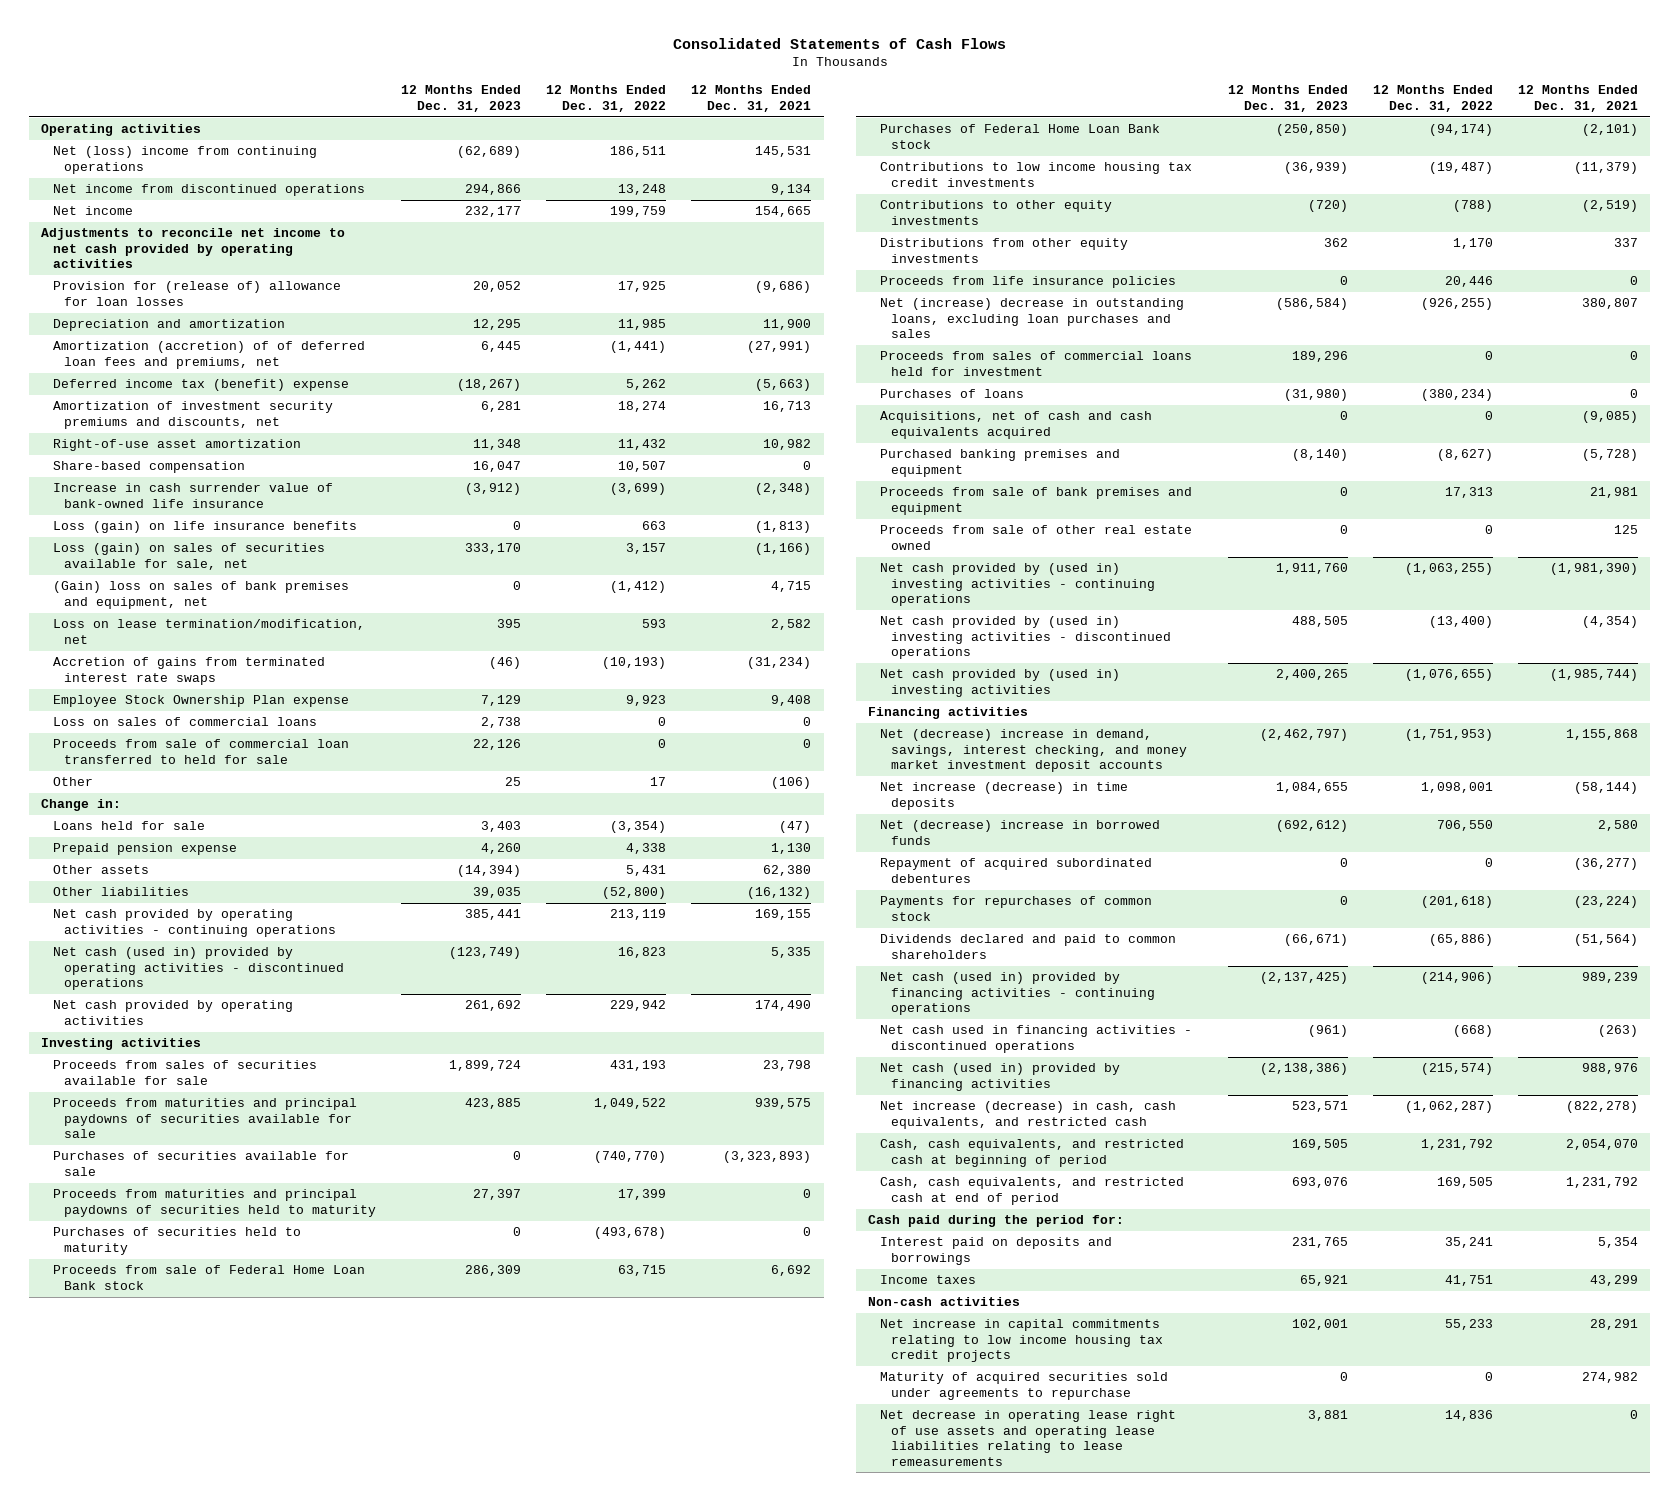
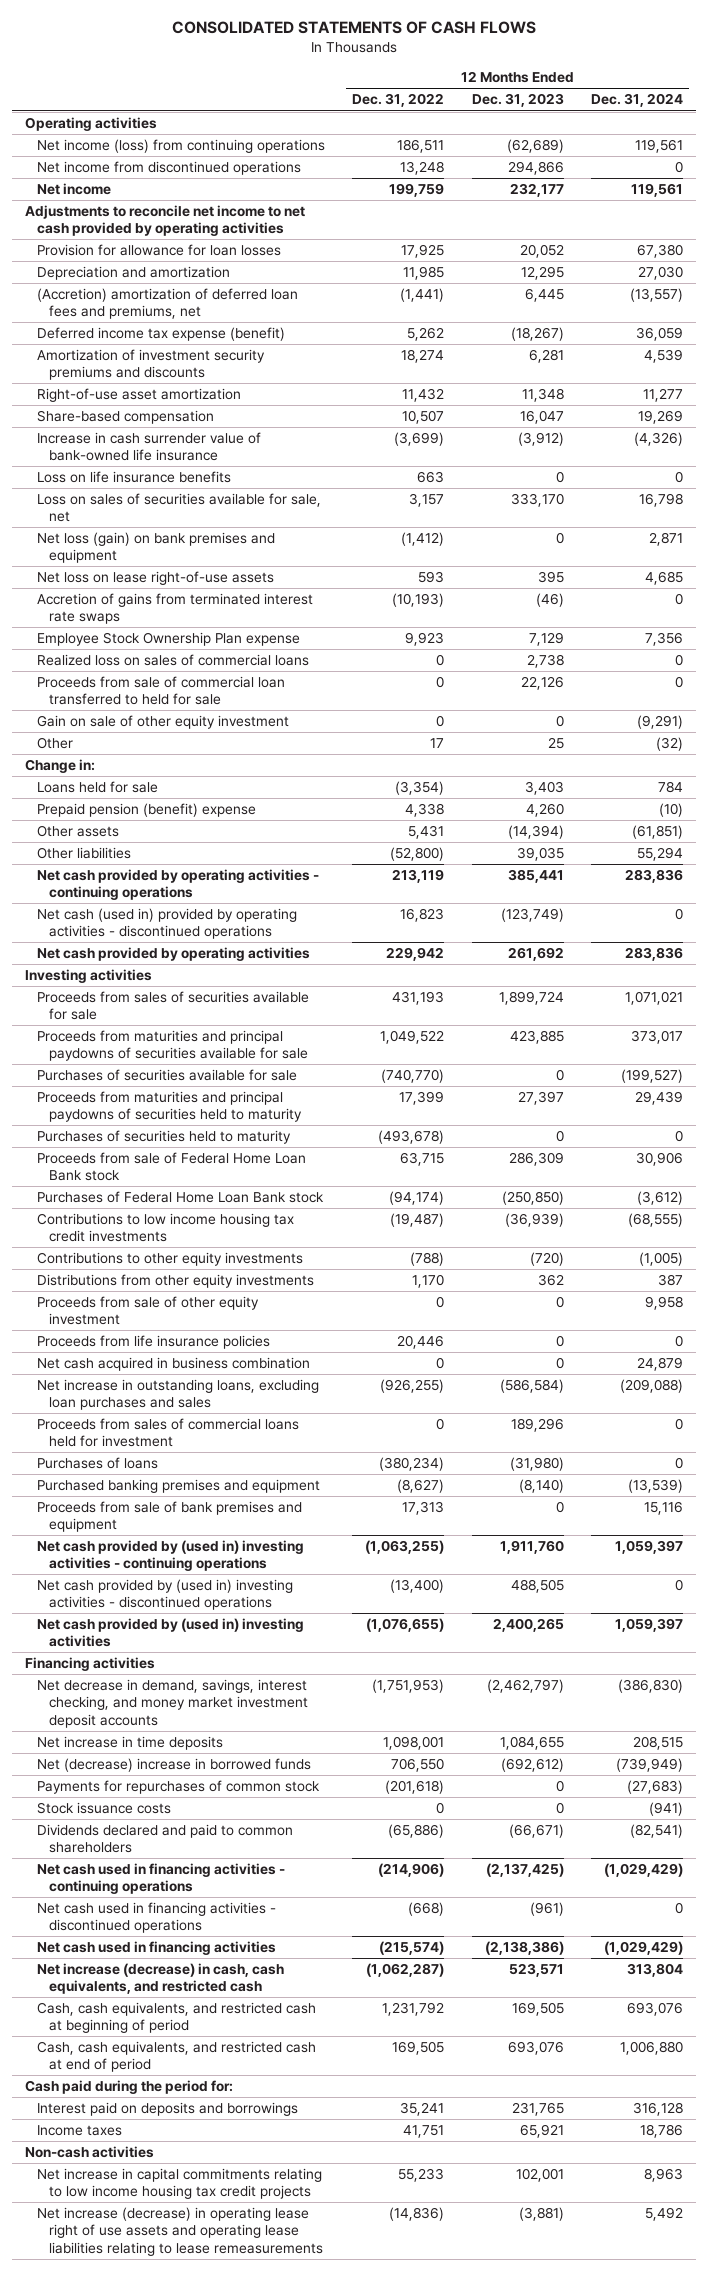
[672,37,1006,49] Consolidated Statements of Cash Flows -> [172,21,537,35] CONSOLIDATED STATEMENTS OF CASH FLOWS
[691,85,812,112] 12 Months Ended Dec. 31, 2021 -> none
none -> [590,93,683,108] Dec. 31, 2024
[52,146,317,174] Net (loss) income from continuing operations -> [37,139,326,154] Net income (loss) from continuing operations
[52,281,341,306] Provision for (release of) allowance for loan losses -> [37,244,282,257] Provision for allowance for loan losses
[52,341,365,369] Amortization (accretion) of of deferred loan fees and premiums, net -> [37,288,299,320] (Accretion) amortization of deferred loan fees and premiums, net
[52,379,349,392] Deferred income tax (benefit) expense -> [37,327,286,342] Deferred income tax expense (benefit)
[52,401,333,429] Amortization of investment security premiums and discounts, net -> [37,349,266,381] Amortization of investment security premiums and discounts
[52,521,357,534] Loss (gain) on life insurance benefits -> [37,471,232,484] Loss on life insurance benefits
[52,543,325,570] Loss (gain) on sales of securities available for sale, net -> [37,493,322,523] Loss on sales of securities available for sale, net
[52,581,349,609] (Gain) loss on sales of bank premises and equipment, net -> [37,532,276,564] Net loss (gain) on bank premises and equipment
[52,619,365,644] Loss on lease termination/modification, net -> [37,571,275,586] Net loss on lease right-of-use assets
[52,717,317,727] Loss on sales of commercial loans -> [37,654,310,667] Realized loss on sales of commercial loans
none -> [37,715,290,730] Gain on sale of other equity investment
[52,843,237,856] Prepaid pension expense -> [37,803,257,818] Prepaid pension (benefit) expense
none -> [37,1296,260,1326] Proceeds from sale of other equity investment
none -> [37,1357,311,1372] Net cash acquired in business combination
[879,298,1184,339] Net (increase) decrease in outstanding loans, excluding loan purchases and sales -> [37,1379,320,1411] Net increase in outstanding loans, excluding loan purchases and sales
[879,411,1152,439] Acquisitions, net of cash and cash equivalents acquired -> none
[879,525,1192,550] Proceeds from sale of other real estate owned -> none
[879,729,1188,773] Net (decrease) increase in demand, savings, interest checking, and money market investment deposit accounts -> [37,1679,308,1728] Net decrease in demand, savings, interest checking, and money market investment deposit accounts
[879,782,1128,810] Net increase (decrease) in time deposits -> [37,1736,224,1751] Net increase in time deposits
[879,858,1152,883] Repayment of acquired subordinated debentures -> none
none -> [37,1802,172,1815] Stock issuance costs
[879,972,1156,1016] Net cash (used in) provided by financing activities - continuing operations -> [37,1863,286,1895] Net cash used in financing activities - continuing operations
[879,1063,1120,1091] Net cash (used in) provided by financing activities -> [37,1941,277,1956] Net cash used in financing activities
[879,1372,1168,1400] Maturity of acquired securities sold under agreements to repurchase -> none
[879,1410,1176,1466] Net decrease in operating lease right of use assets and operating lease liabilities relating to lease remeasurements -> [37,2207,323,2256] Net increase (decrease) in operating lease right of use assets and operating lease liabilities relating to lease remeasurements
[1308,1410,1349,1422] 3,881 -> [518,2207,564,2222] (3,881)
[1445,1410,1494,1422] 14,836 -> [389,2207,445,2222] (14,836)

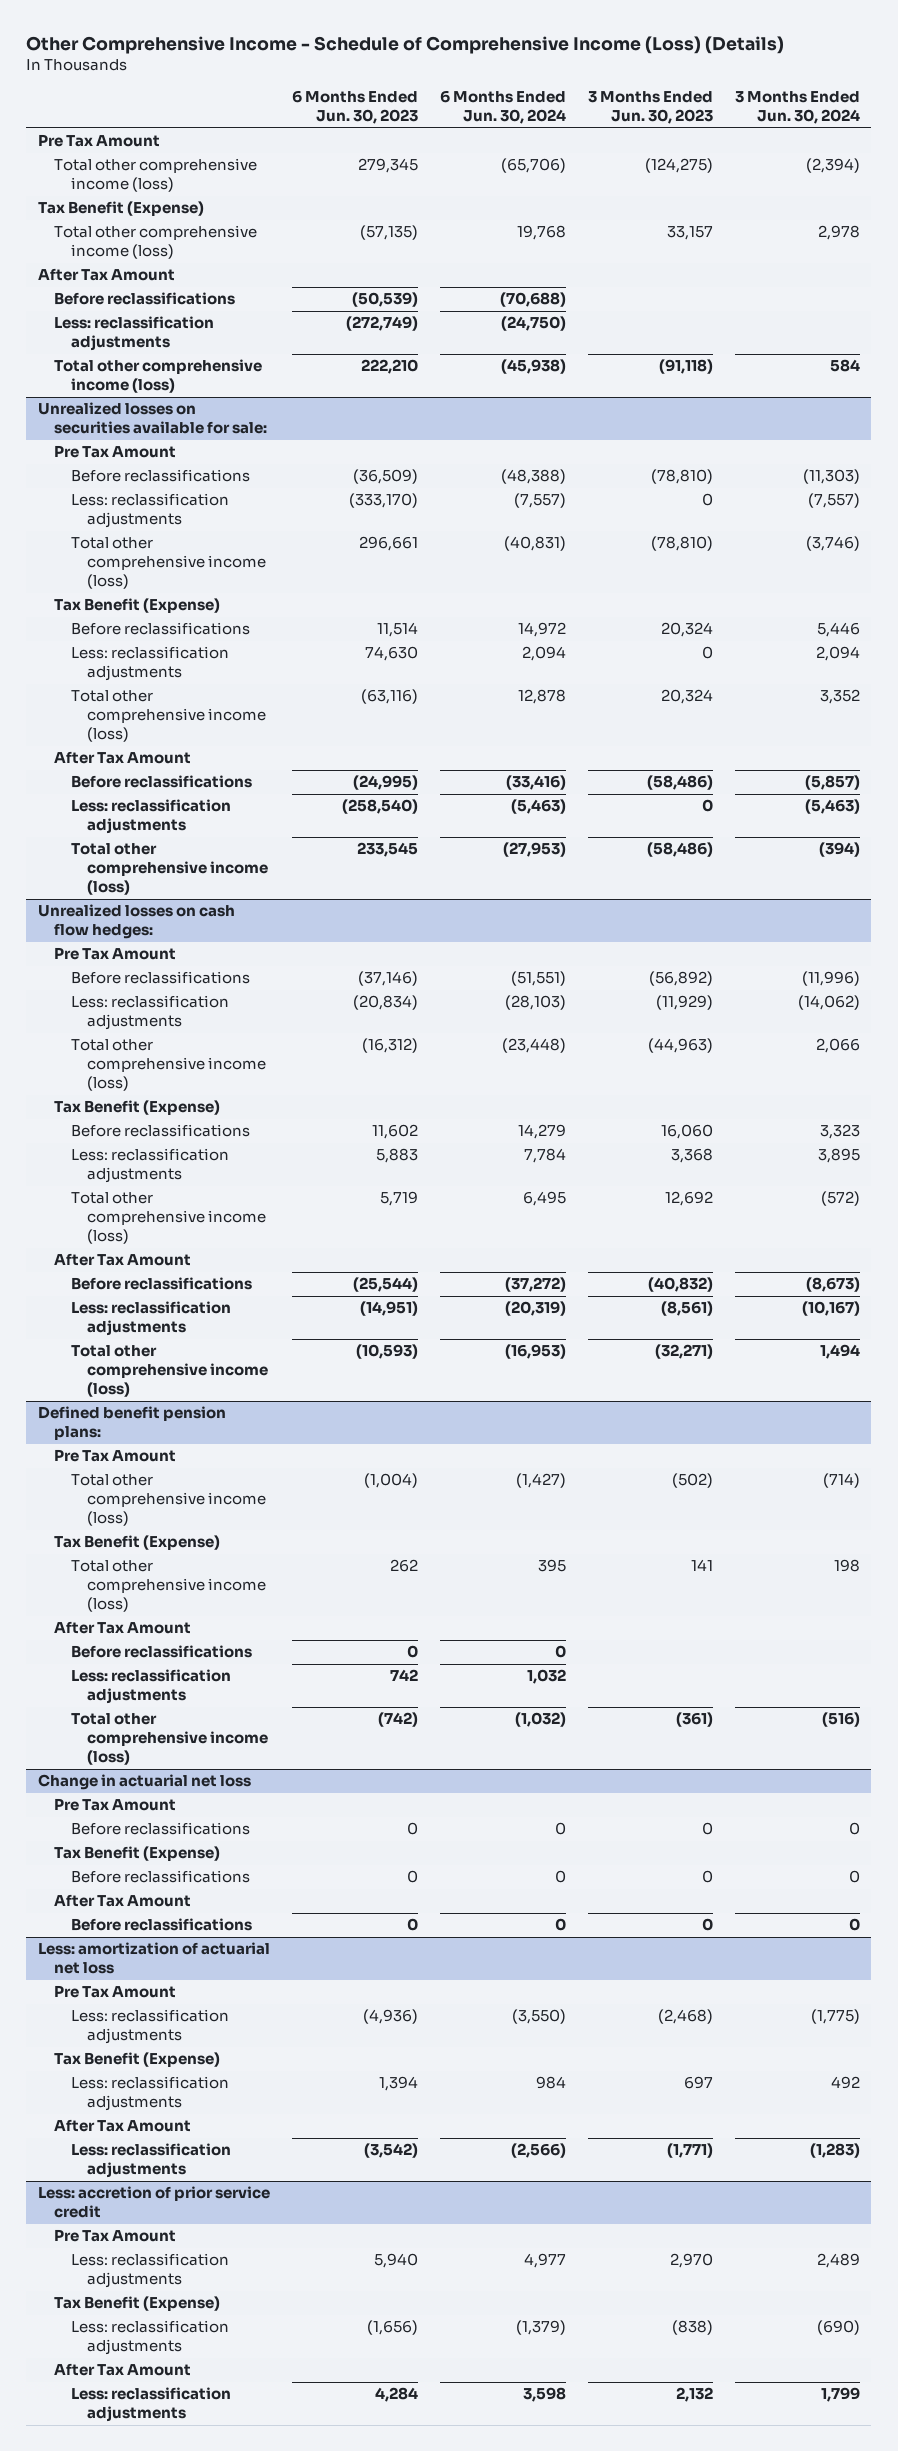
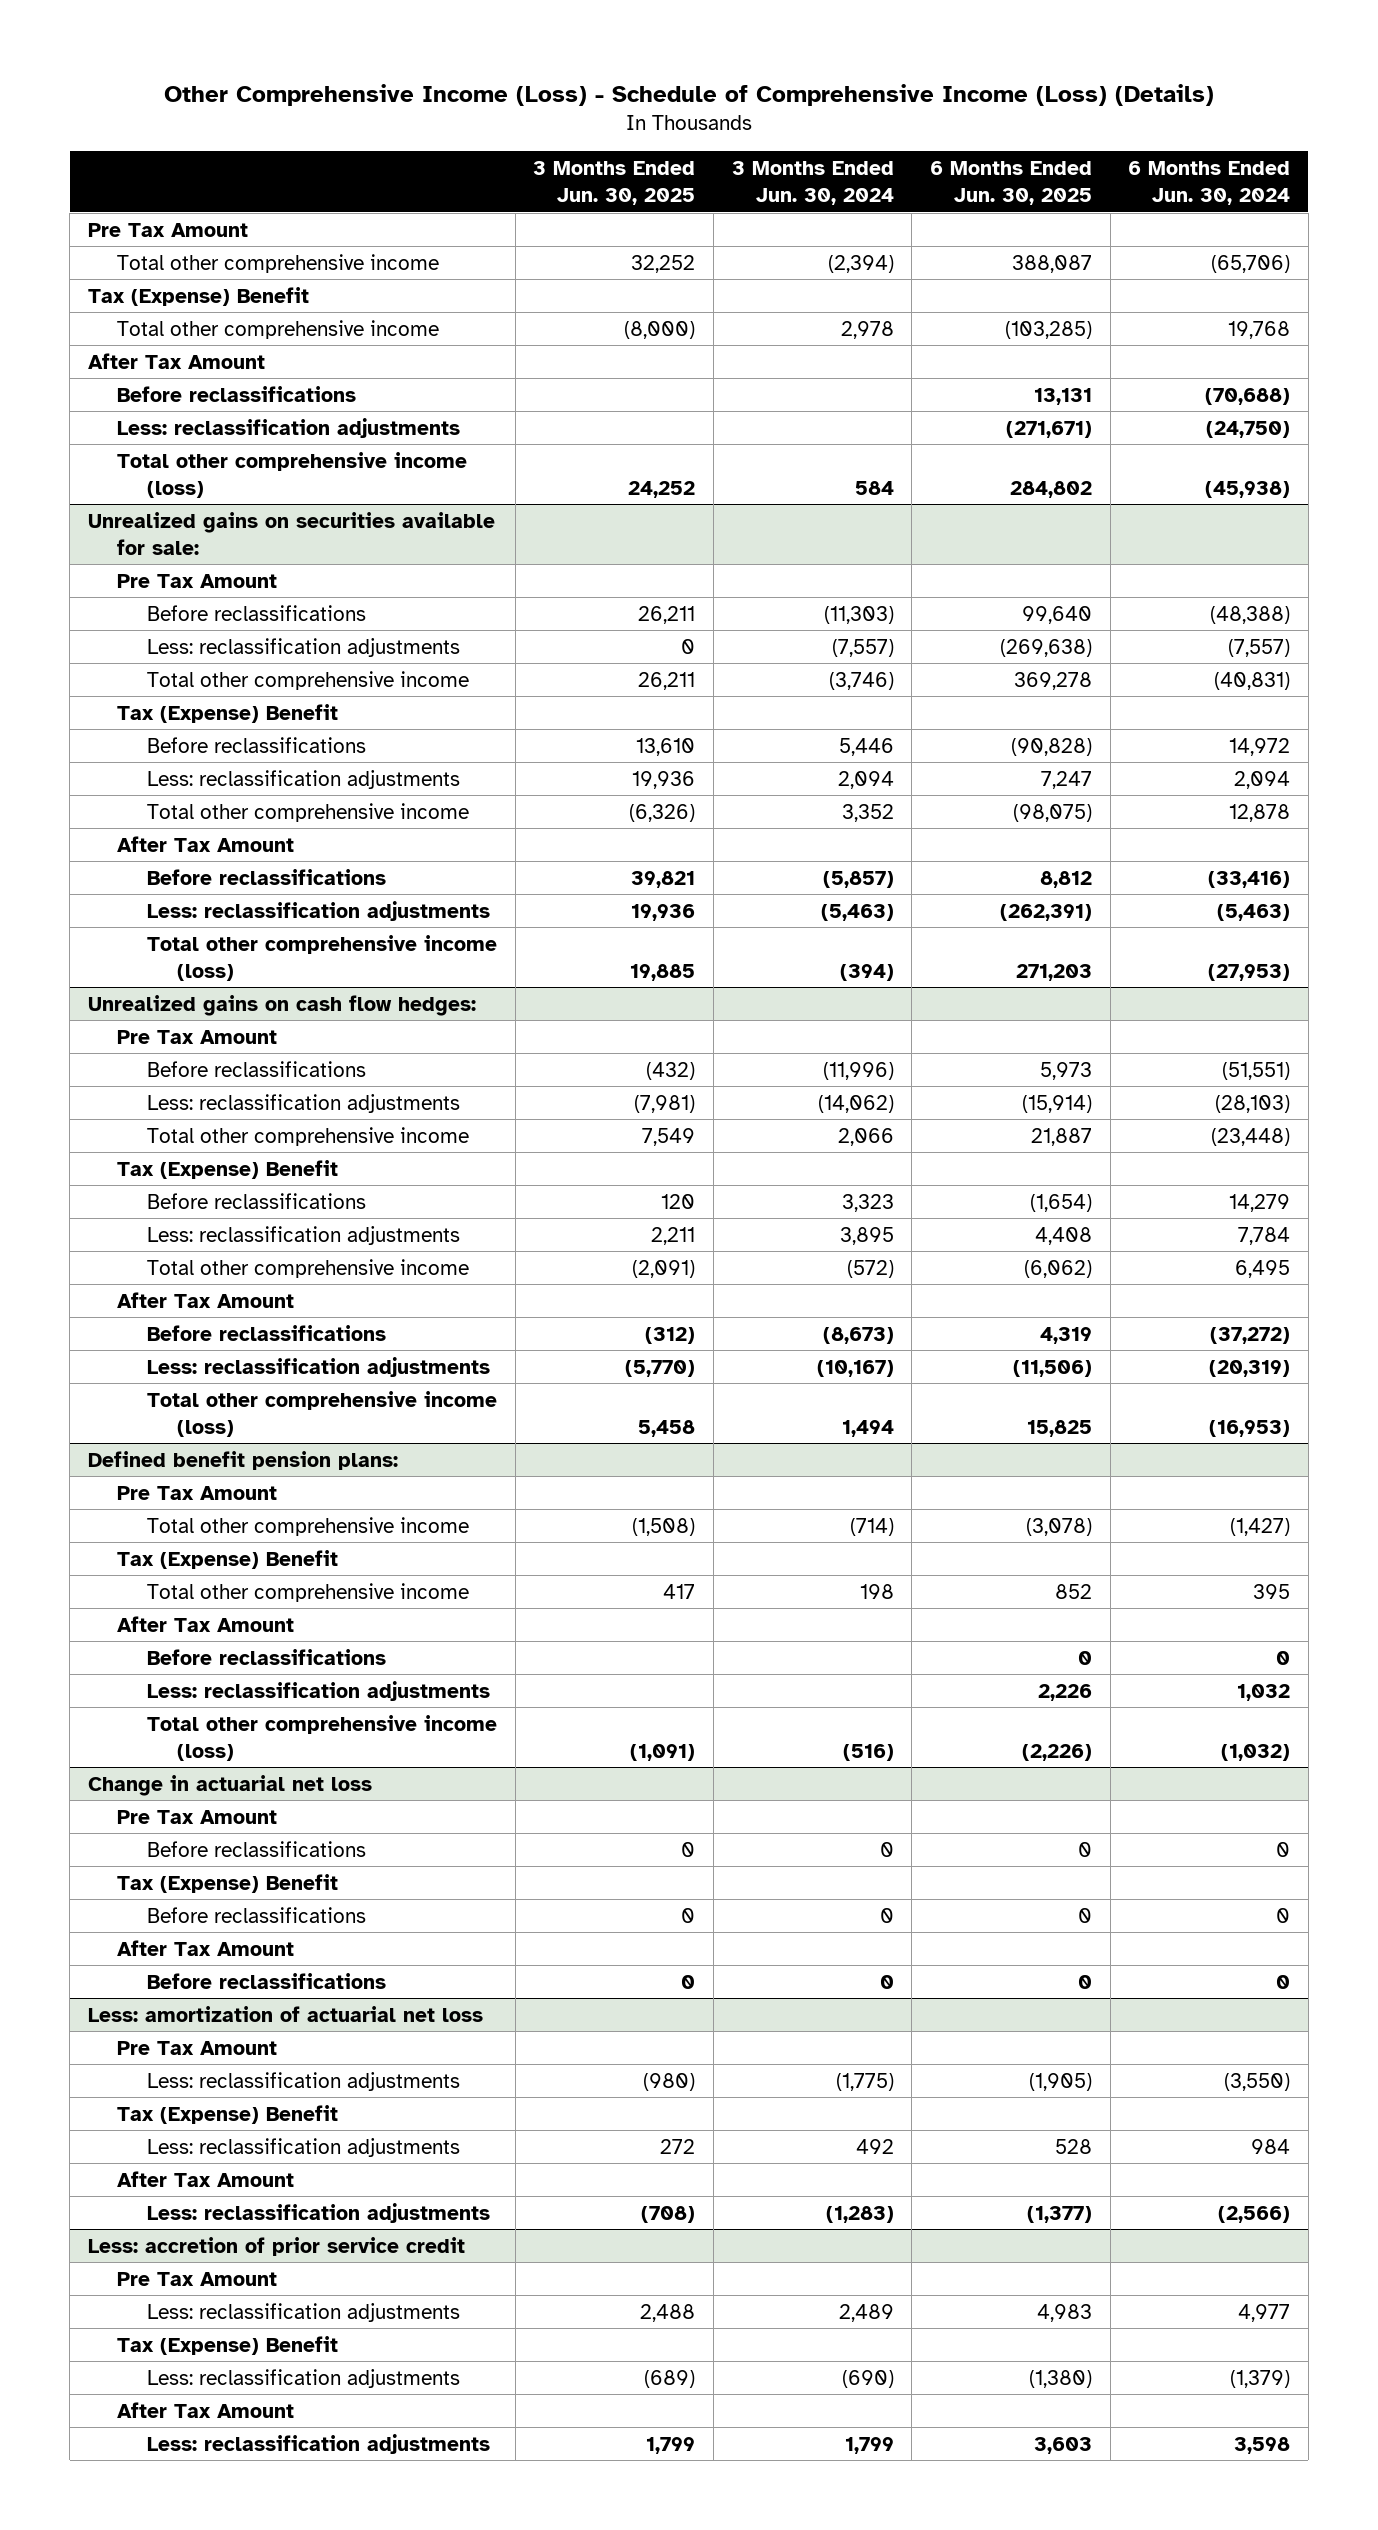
[26,35,785,54] Other Comprehensive Income - Schedule of Comprehensive Income (Loss) (Details) -> [164,84,1215,107] Other Comprehensive Income (Loss) - Schedule of Comprehensive Income (Loss) (Details)
[291,90,418,125] 6 Months Ended Jun. 30, 2023 -> none
[588,91,714,125] 3 Months Ended Jun. 30, 2023 -> none
none -> [533,161,696,206] 3 Months Ended Jun. 30, 2025
none -> [929,161,1092,206] 6 Months Ended Jun. 30, 2025
[54,158,258,193] Total other comprehensive income (loss) -> [117,253,440,273] Total other comprehensive income
[37,201,204,217] Tax Benefit (Expense) -> [87,286,309,306] Tax (Expense) Benefit
[54,225,258,260] Total other comprehensive income (loss) -> [117,319,440,339] Total other comprehensive income
[37,402,268,435] Unrealized losses on securities available for sale: -> [87,511,495,555] Unrealized gains on securities available for sale:
[70,537,267,590] Total other comprehensive income (loss) -> [146,670,469,690] Total other comprehensive income
[54,598,221,614] Tax Benefit (Expense) -> [117,703,339,723] Tax (Expense) Benefit
[70,690,267,743] Total other comprehensive income (loss) -> [146,802,469,822] Total other comprehensive income
[37,904,235,940] Unrealized losses on cash flow hedges: -> [87,994,476,1016] Unrealized gains on cash flow hedges:
[70,1039,267,1092] Total other comprehensive income (loss) -> [146,1126,469,1146] Total other comprehensive income
[54,1100,221,1116] Tax Benefit (Expense) -> [117,1159,339,1179] Tax (Expense) Benefit
[70,1192,267,1245] Total other comprehensive income (loss) -> [146,1258,469,1278] Total other comprehensive income
[70,1474,267,1527] Total other comprehensive income (loss) -> [146,1516,469,1536] Total other comprehensive income
[54,1535,221,1551] Tax Benefit (Expense) -> [117,1549,339,1569] Tax (Expense) Benefit
[70,1560,267,1613] Total other comprehensive income (loss) -> [146,1582,469,1602] Total other comprehensive income
[54,1846,221,1862] Tax Benefit (Expense) -> [117,1873,339,1893] Tax (Expense) Benefit
[54,2052,221,2068] Tax Benefit (Expense) -> [117,2104,339,2124] Tax (Expense) Benefit
[54,2296,221,2312] Tax Benefit (Expense) -> [117,2335,339,2355] Tax (Expense) Benefit

